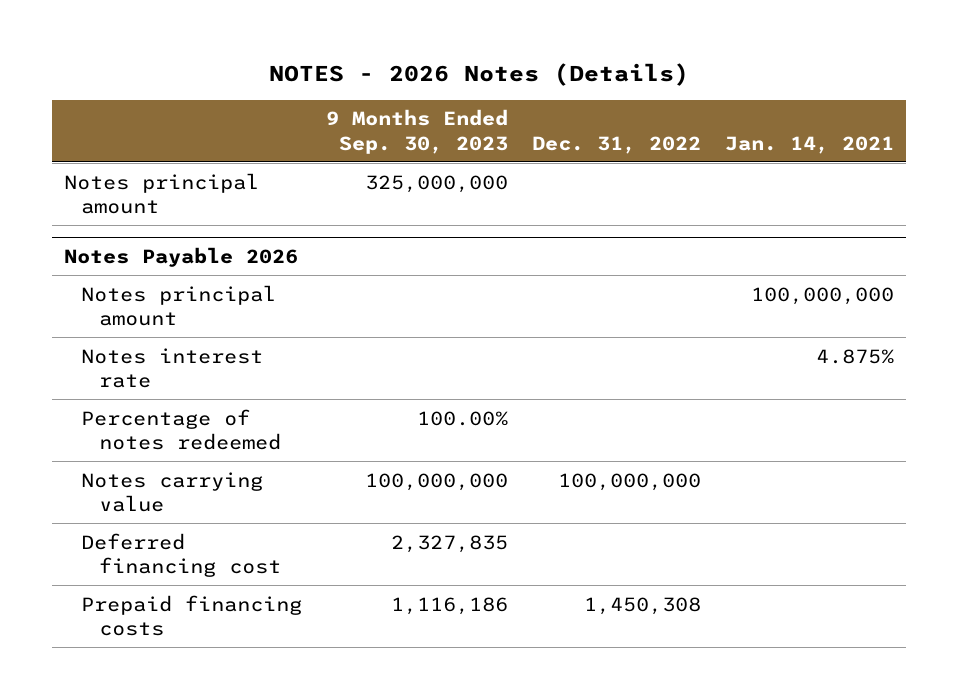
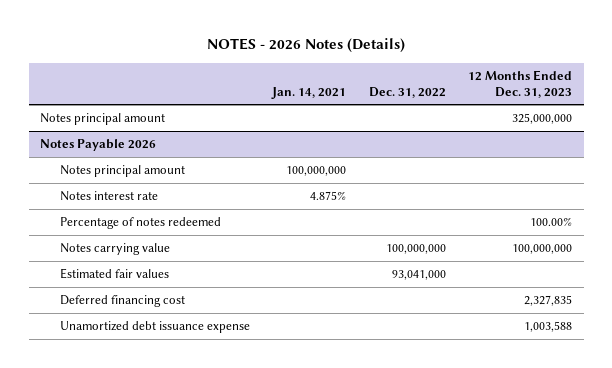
[326,109,509,154] 9 Months Ended Sep. 30, 2023 -> none
none -> [468,69,573,98] 12 Months Ended Dec. 31, 2023
none -> [59,268,169,280] Estimated fair values
[81,594,303,636] Prepaid financing costs -> none
none -> [59,321,250,334] Unamortized debt issuance expense

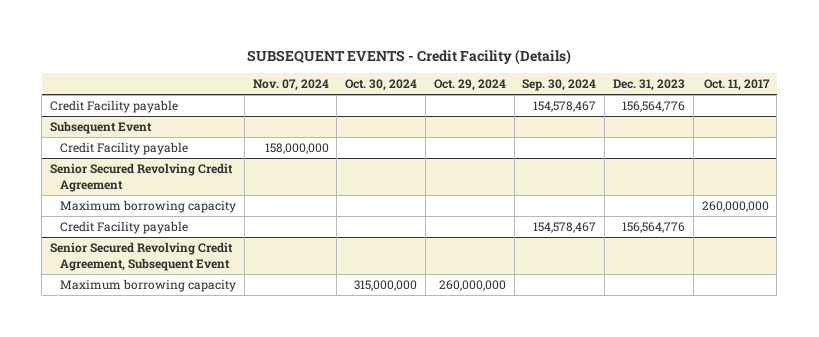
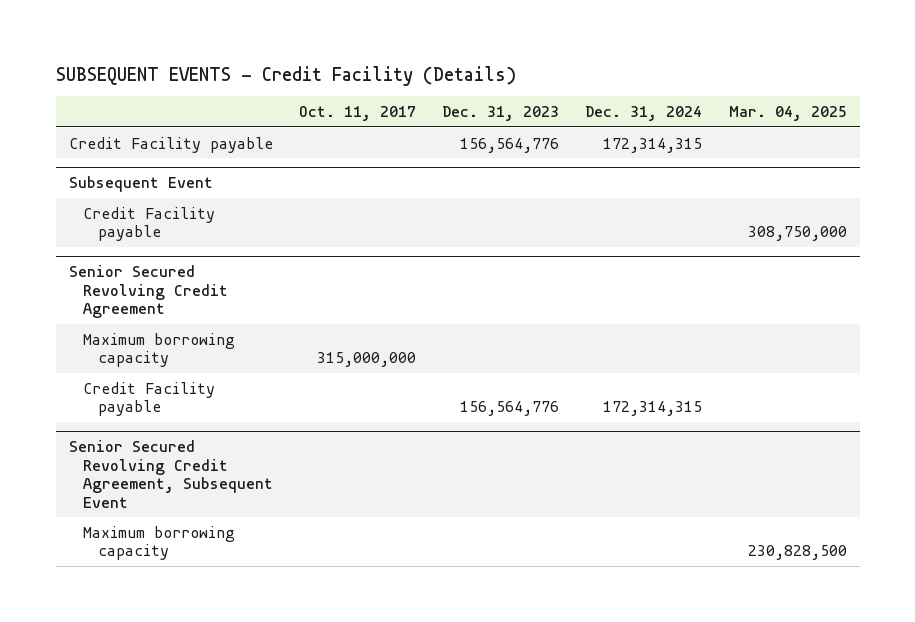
[252,78,329,91] Nov. 07, 2024 -> none
[345,78,418,91] Oct. 30, 2024 -> none
[433,78,506,91] Oct. 29, 2024 -> none
[522,78,597,91] Sep. 30, 2024 -> none
none -> [585,106,703,122] Dec. 31, 2024
none -> [728,106,847,122] Mar. 04, 2025
[701,200,769,212] 260,000,000 -> [317,352,417,368] 315,000,000

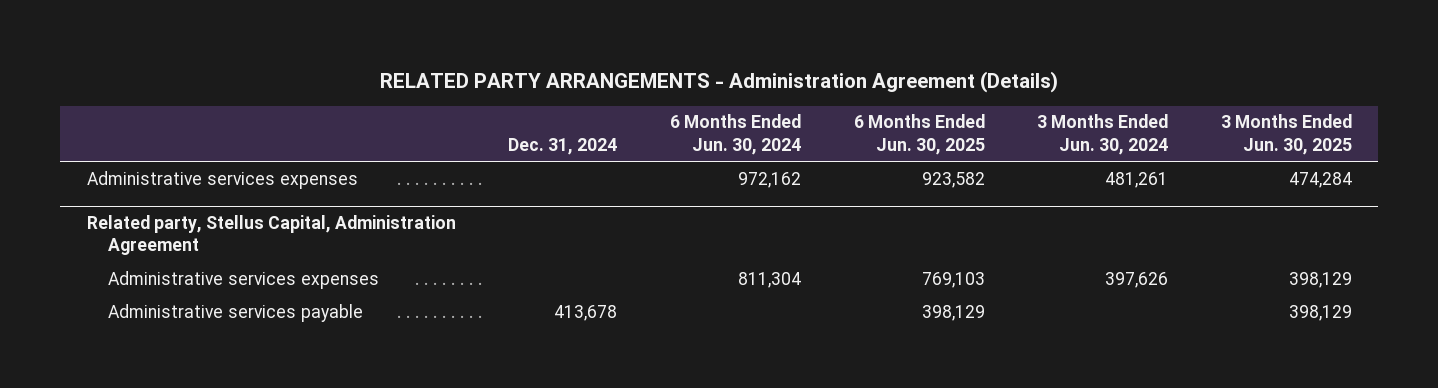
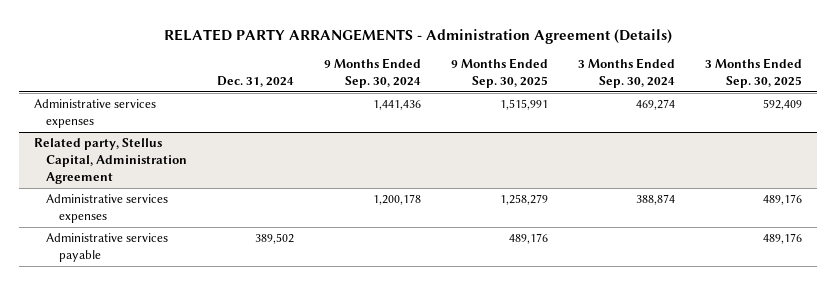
[669,114,801,155] 6 Months Ended Jun. 30, 2024 -> none
[853,114,985,155] 6 Months Ended Jun. 30, 2025 -> none
[1037,114,1169,155] 3 Months Ended Jun. 30, 2024 -> none
[1220,114,1352,155] 3 Months Ended Jun. 30, 2025 -> none
none -> [324,58,422,89] 9 Months Ended Sep. 30, 2024
none -> [451,58,549,89] 9 Months Ended Sep. 30, 2025
none -> [578,58,676,89] 3 Months Ended Sep. 30, 2024
none -> [705,58,803,89] 3 Months Ended Sep. 30, 2025
[554,304,618,321] 413,678 -> [255,233,295,245] 389,502

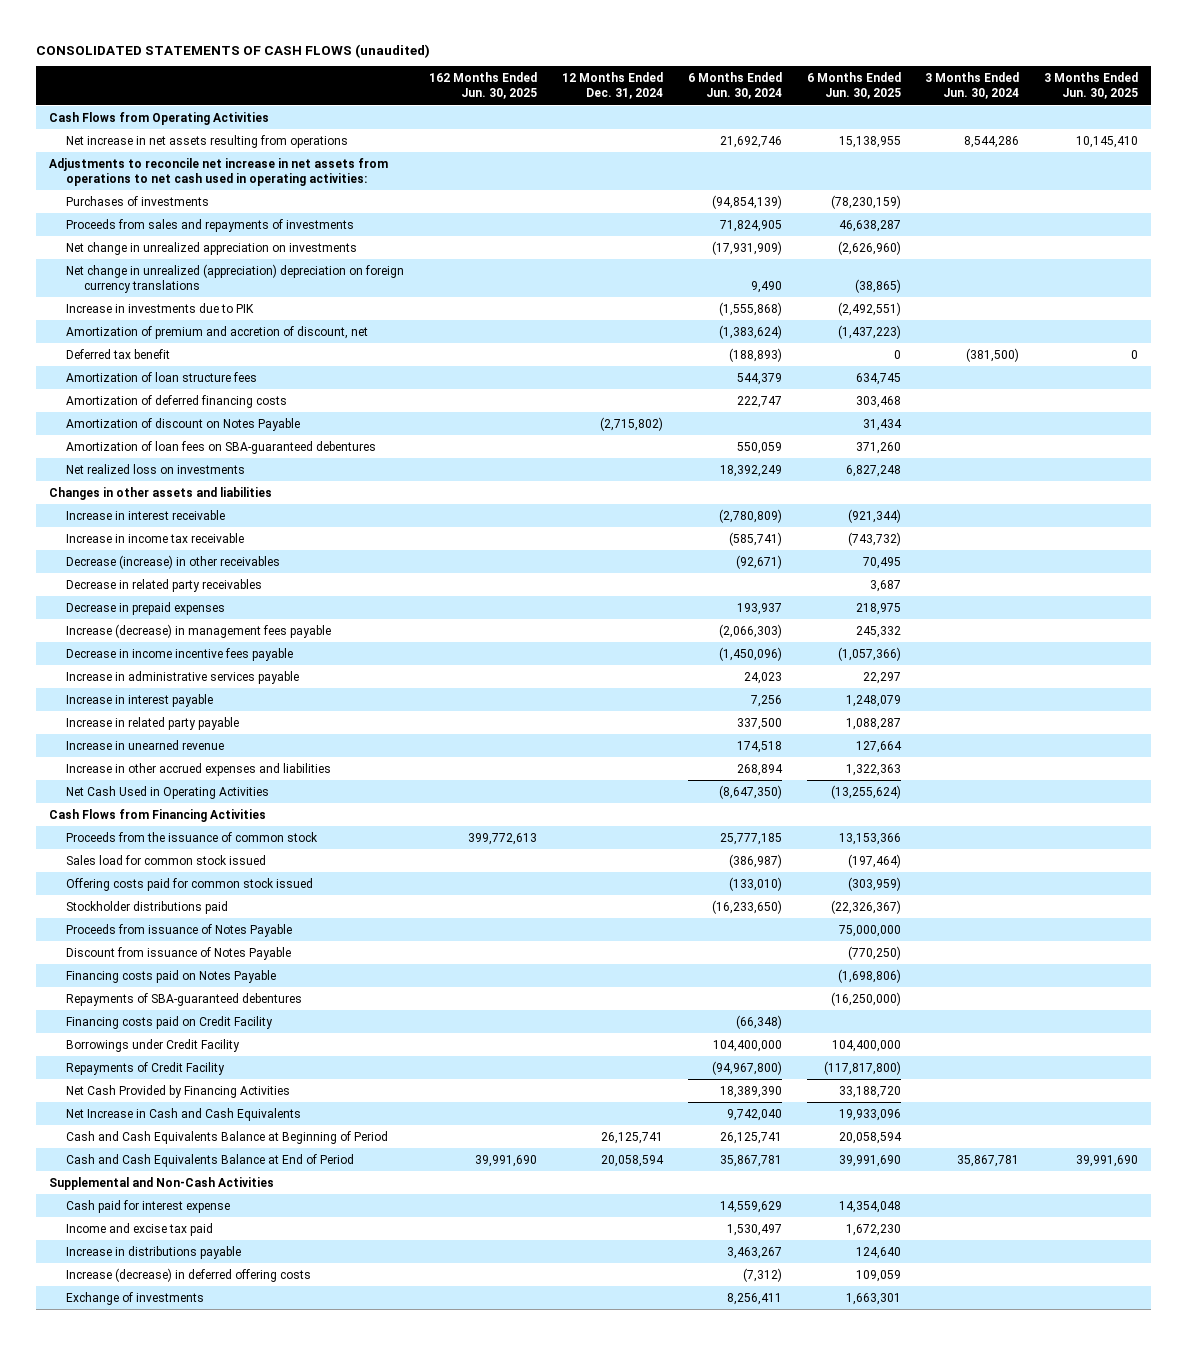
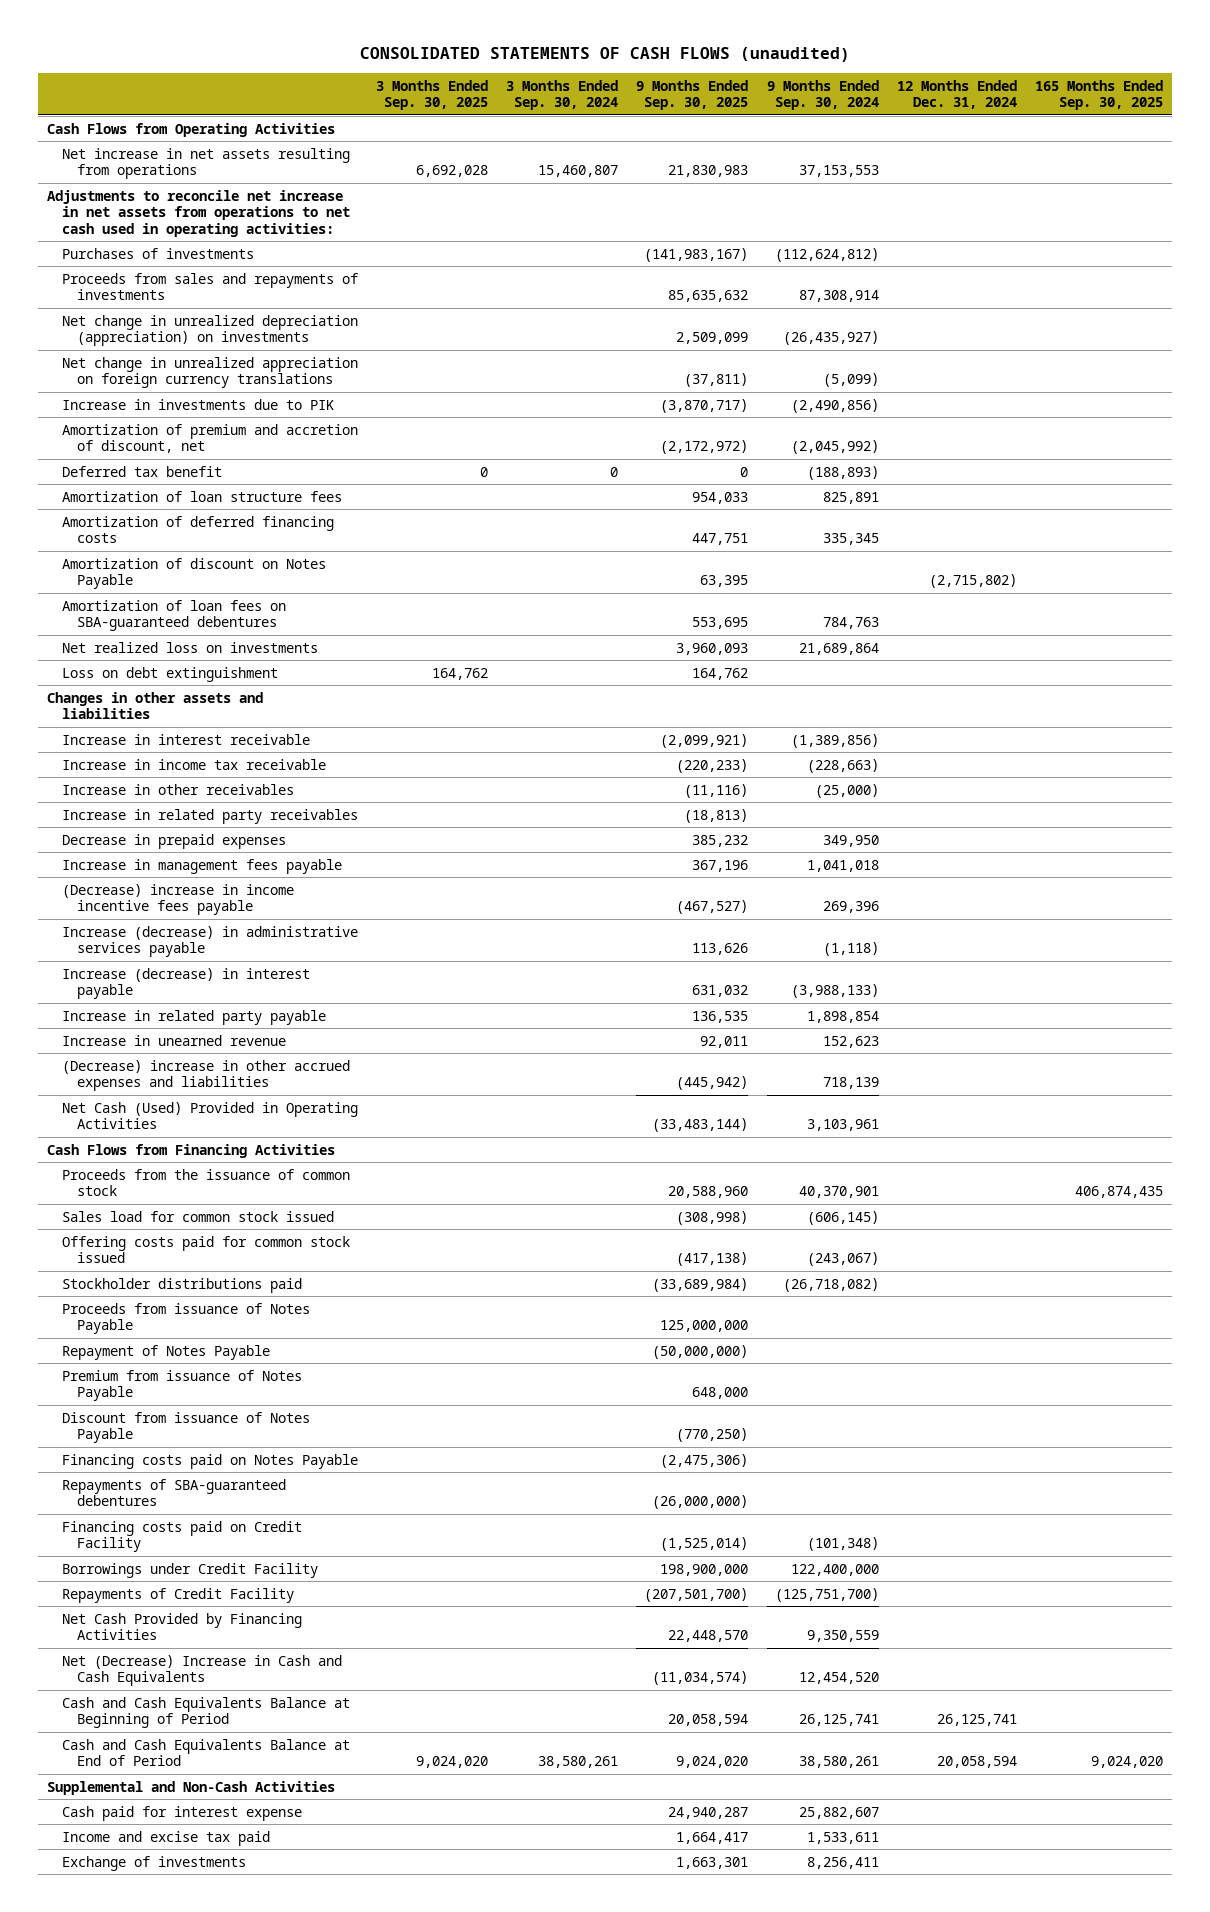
[429,72,538,100] 162 Months Ended Jun. 30, 2025 -> none
[687,72,782,100] 6 Months Ended Jun. 30, 2024 -> none
[806,72,901,100] 6 Months Ended Jun. 30, 2025 -> none
[925,72,1020,100] 3 Months Ended Jun. 30, 2024 -> none
[1044,72,1139,100] 3 Months Ended Jun. 30, 2025 -> none
none -> [376,79,489,111] 3 Months Ended Sep. 30, 2025
none -> [506,79,619,111] 3 Months Ended Sep. 30, 2024
none -> [636,79,749,111] 9 Months Ended Sep. 30, 2025
none -> [766,79,879,111] 9 Months Ended Sep. 30, 2024
none -> [1035,79,1164,111] 165 Months Ended Sep. 30, 2025
[66,241,358,255] Net change in unrealized appreciation on investments -> [61,314,358,347] Net change in unrealized depreciation (appreciation) on investments
[66,263,405,293] Net change in unrealized (appreciation) depreciation on foreign currency translations -> [61,356,358,389] Net change in unrealized appreciation on foreign currency translations
none -> [61,666,278,682] Loss on debt extinguishment
[66,554,281,569] Decrease (increase) in other receivables -> [61,783,294,795] Increase in other receivables
[66,578,263,592] Decrease in related party receivables -> [61,808,358,824] Increase in related party receivables
[66,623,332,638] Increase (decrease) in management fees payable -> [61,858,342,874] Increase in management fees payable
[66,647,294,661] Decrease in income incentive fees payable -> [61,883,294,916] (Decrease) increase in income incentive fees payable
[66,670,300,684] Increase in administrative services payable -> [61,925,358,958] Increase (decrease) in administrative services payable
[66,693,214,707] Increase in interest payable -> [61,967,310,1000] Increase (decrease) in interest payable
[66,762,332,776] Increase in other accrued expenses and liabilities -> [61,1059,350,1092] (Decrease) increase in other accrued expenses and liabilities
[66,785,270,799] Net Cash Used in Operating Activities -> [61,1101,358,1130] Net Cash (Used) Provided in Operating Activities
none -> [61,1344,270,1360] Repayment of Notes Payable
none -> [61,1369,302,1402] Premium from issuance of Notes Payable
[66,1107,302,1121] Net Increase in Cash and Cash Equivalents -> [61,1654,342,1687] Net (Decrease) Increase in Cash and Cash Equivalents
[66,1245,242,1259] Increase in distributions payable -> none
[66,1267,312,1282] Increase (decrease) in deferred offering costs -> none

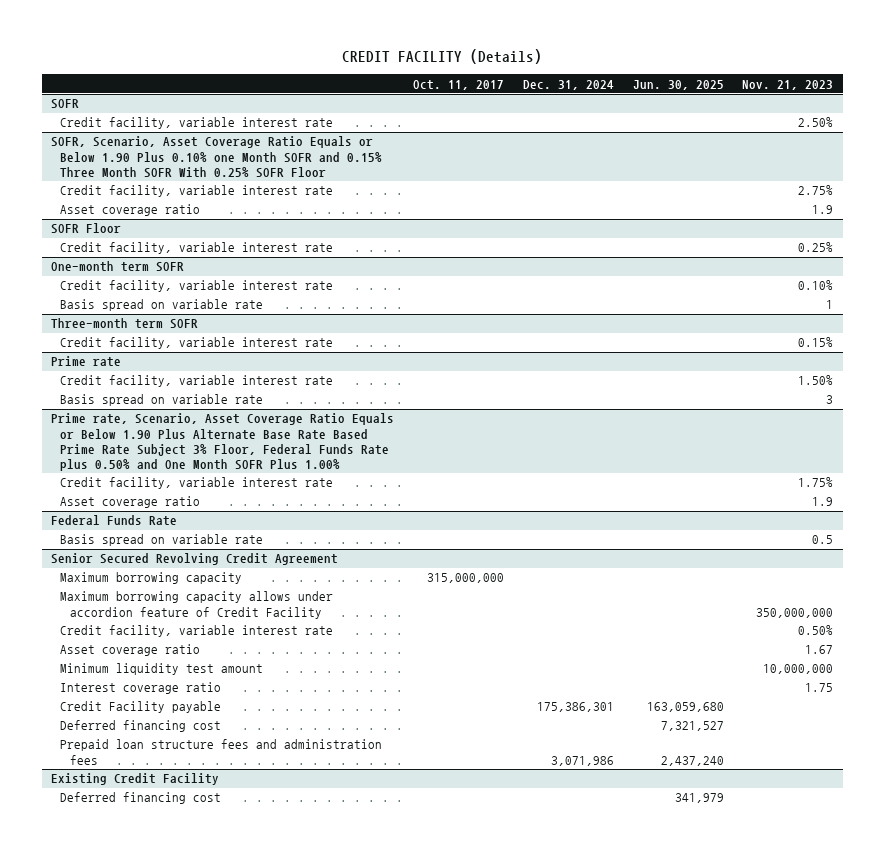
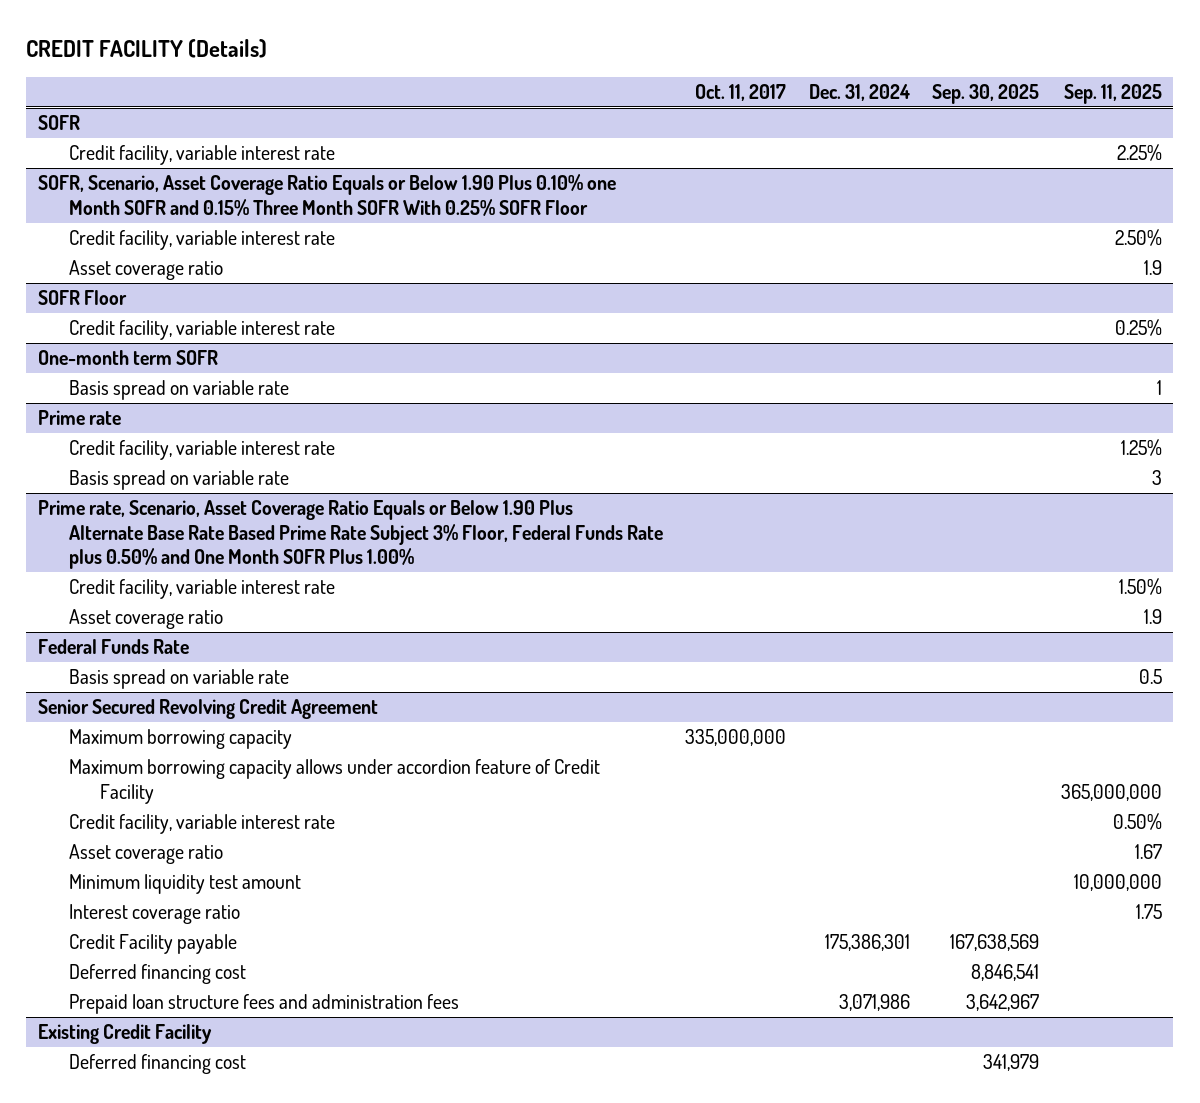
[632,79,724,90] Jun. 30, 2025 -> none
[742,79,834,90] Nov. 21, 2023 -> none
none -> [931,84,1039,105] Sep. 30, 2025
none -> [1064,84,1163,105] Sep. 11, 2025
[60,280,334,293] Credit facility, variable interest rate -> none
[51,318,199,330] Three-month term SOFR -> none
[60,337,334,350] Credit facility, variable interest rate -> none
[426,573,504,584] 315,000,000 -> [685,729,787,747] 335,000,000

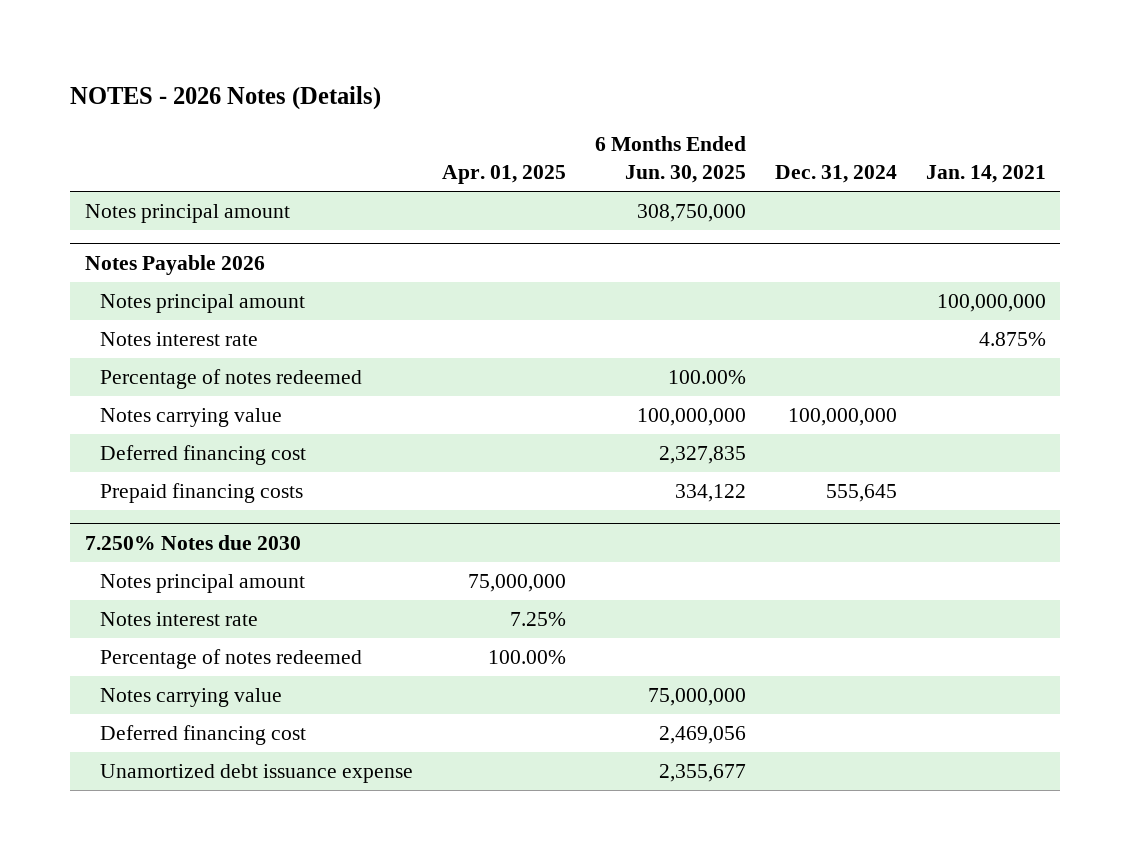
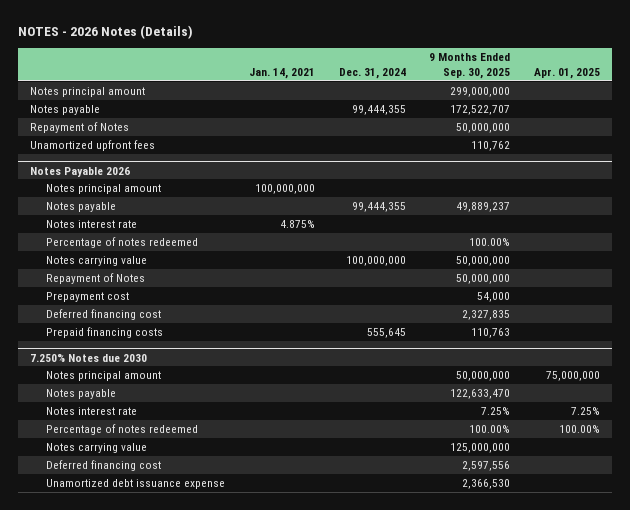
[594,136,746,184] 6 Months Ended Jun. 30, 2025 -> none
none -> [429,53,511,79] 9 Months Ended Sep. 30, 2025
none -> [30,105,101,116] Notes payable
none -> [30,122,130,134] Repayment of Notes
none -> [30,140,156,152] Unamortized upfront fees
none -> [46,202,117,213] Notes payable
none -> [46,273,146,285] Repayment of Notes
none -> [46,292,130,303] Prepayment cost
none -> [46,389,117,400] Notes payable

